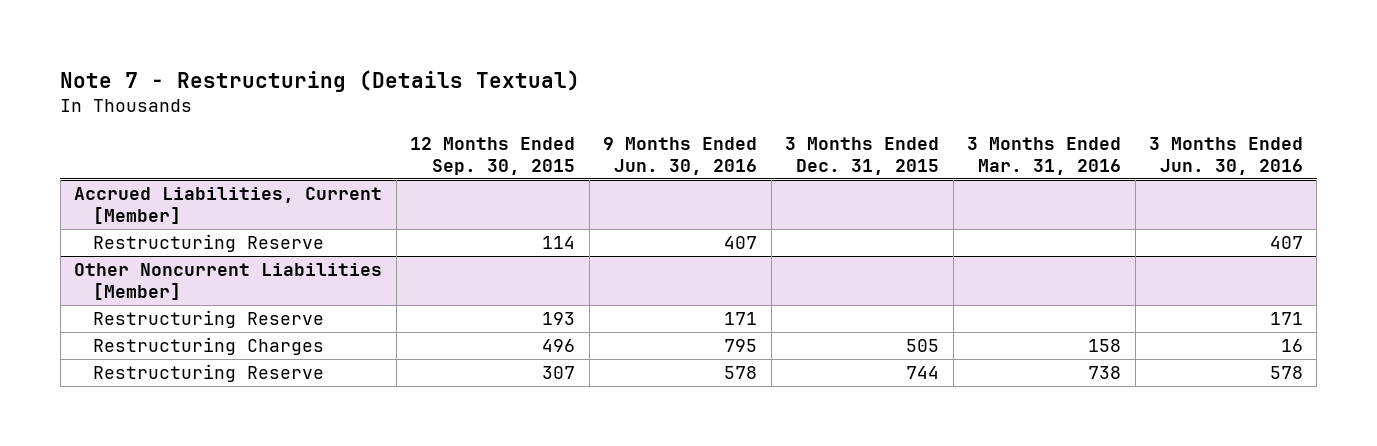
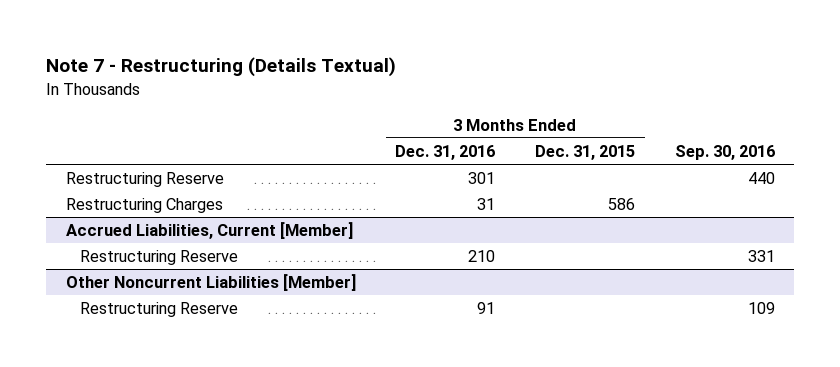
[410,136,576,175] 12 Months Ended Sep. 30, 2015 -> none
[603,136,758,175] 9 Months Ended Jun. 30, 2016 -> none
[967,136,1122,175] 3 Months Ended Mar. 31, 2016 -> none
[1149,136,1304,175] 3 Months Ended Jun. 30, 2016 -> none
none -> [395,144,496,160] Dec. 31, 2016
none -> [674,144,775,160] Sep. 30, 2016
none -> [65,172,224,188] Restructuring Reserve
none -> [65,198,223,214] Restructuring Charges
[92,337,324,356] Restructuring Charges -> none
[92,364,324,383] Restructuring Reserve -> none

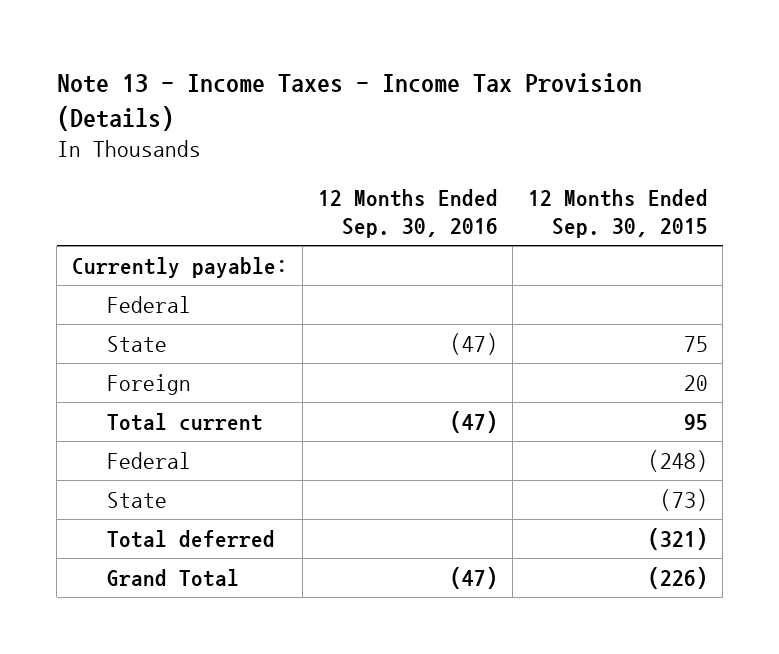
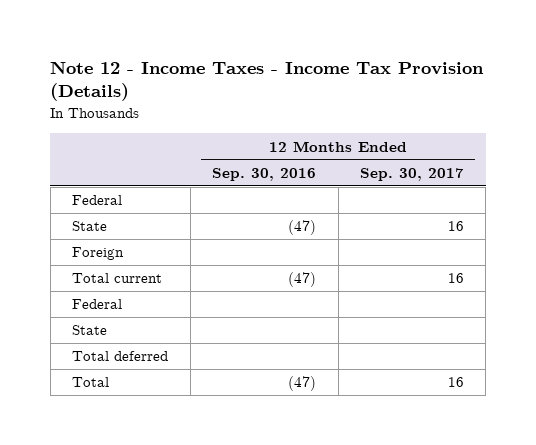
[56,73,642,132] Note 13 - Income Taxes - Income Tax Provision (Details) -> [50,60,485,102] Note 12 - Income Taxes - Income Tax Provision (Details)
[527,188,708,239] 12 Months Ended Sep. 30, 2015 -> none
none -> [359,167,464,181] Sep. 30, 2017
[71,256,288,278] Currently payable: -> none
[106,568,239,587] Grand Total -> [72,377,110,388] Total

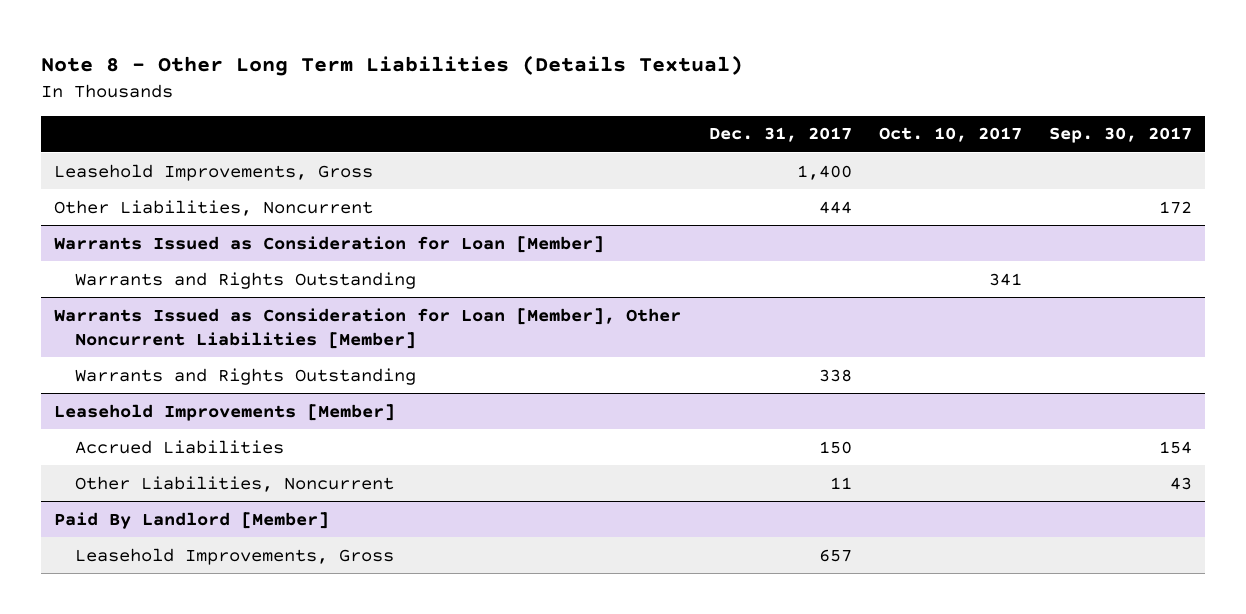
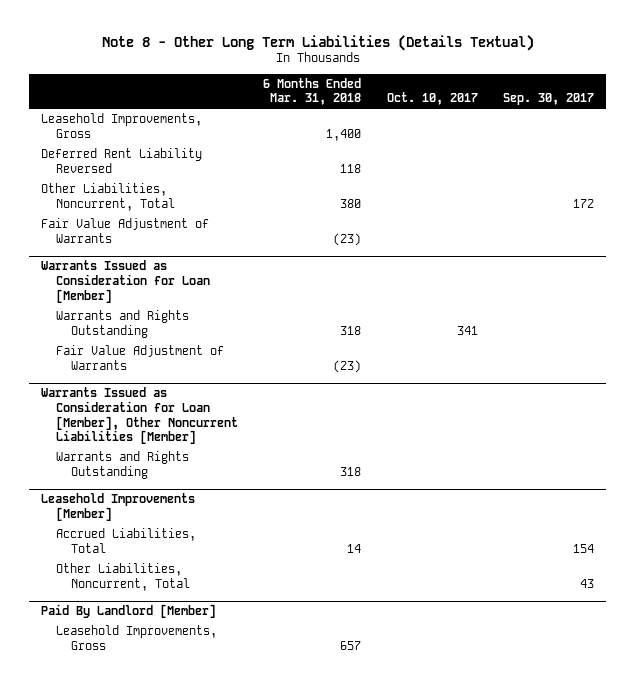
[708,127,852,143] Dec. 31, 2017 -> none
none -> [263,77,362,106] 6 Months Ended Mar. 31, 2018
none -> [41,148,203,173] Deferred Rent Liability Reversed
[54,199,374,216] Other Liabilities, Noncurrent -> [41,183,176,211] Other Liabilities, Noncurrent, Total
none -> [41,218,210,243] Fair Value Adjustment of Warrants
none -> [56,345,225,370] Fair Value Adjustment of Warrants
[74,439,284,454] Accrued Liabilities -> [56,528,197,553] Accrued Liabilities, Total
[74,475,394,492] Other Liabilities, Noncurrent -> [56,563,191,591] Other Liabilities, Noncurrent, Total

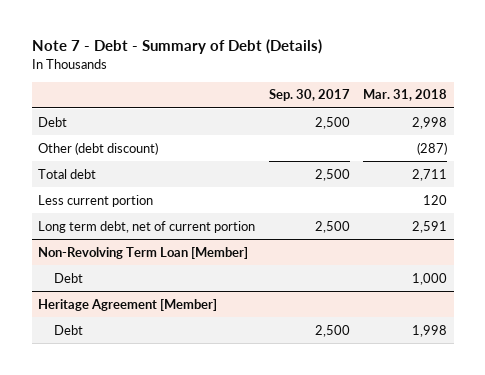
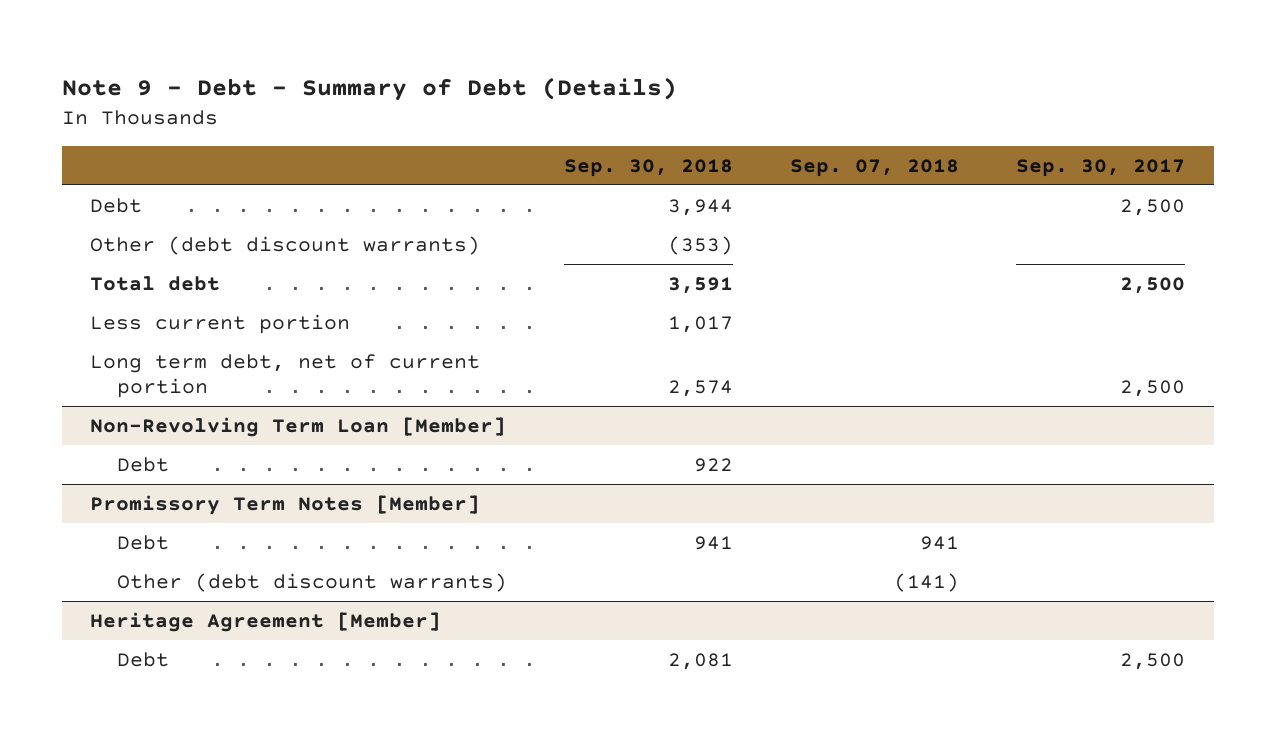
[31,39,322,55] Note 7 - Debt - Summary of Debt (Details) -> [61,77,677,102] Note 9 - Debt - Summary of Debt (Details)
[362,89,447,102] Mar. 31, 2018 -> none
none -> [564,158,734,177] Sep. 30, 2018
none -> [790,158,960,177] Sep. 07, 2018
[38,141,159,155] Other (debt discount) -> [90,235,481,255] Other (debt discount warrants)
none -> [90,494,481,515] Promissory Term Notes [Member]
none -> [117,534,170,550] Debt
none -> [117,572,508,592] Other (debt discount warrants)

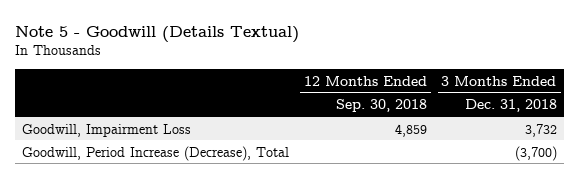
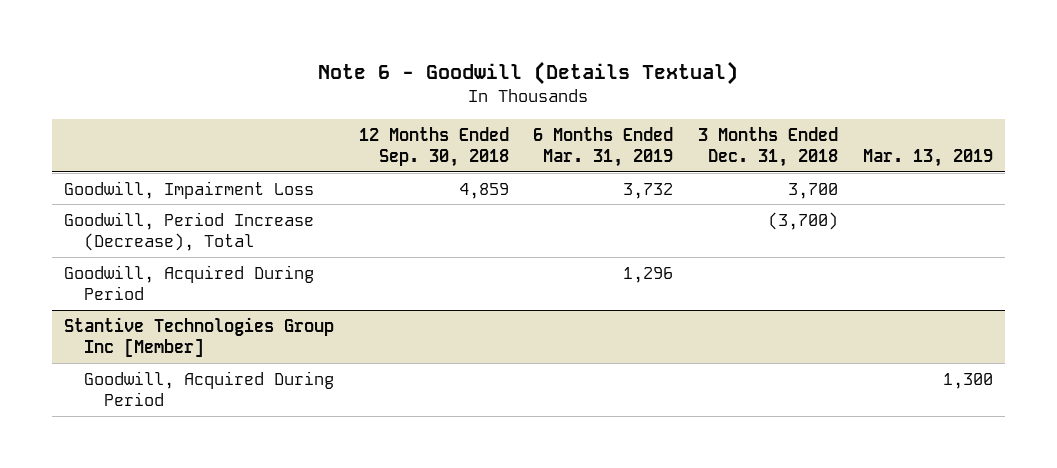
[14,25,299,43] Note 5 - Goodwill (Details Textual) -> [318,60,739,85] Note 6 - Goodwill (Details Textual)
none -> [533,126,674,168] 6 Months Ended Mar. 31, 2019
none -> [862,149,993,168] Mar. 13, 2019
[524,123,557,137] 3,732 -> [787,182,838,199] 3,700
none -> [64,264,315,301] Goodwill, Acquired During Period
none -> [64,316,335,358] Stantive Technologies Group Inc [Member]
none -> [84,370,335,407] Goodwill, Acquired During Period

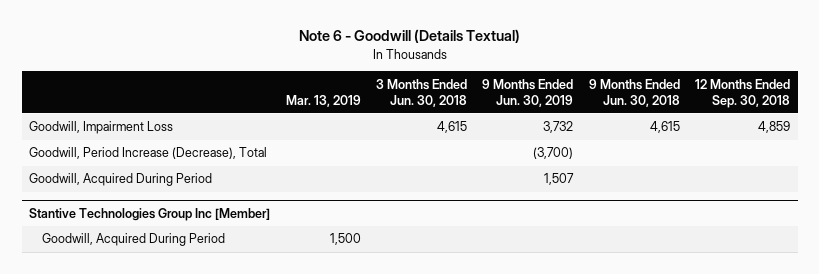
[533,126,674,168] 6 Months Ended Mar. 31, 2019 -> none
[697,126,838,168] 3 Months Ended Dec. 31, 2018 -> none
none -> [376,78,468,107] 3 Months Ended Jun. 30, 2018
none -> [482,78,574,107] 9 Months Ended Jun. 30, 2019
none -> [588,78,680,107] 9 Months Ended Jun. 30, 2018
[942,372,993,389] 1,300 -> [329,233,361,246] 1,500

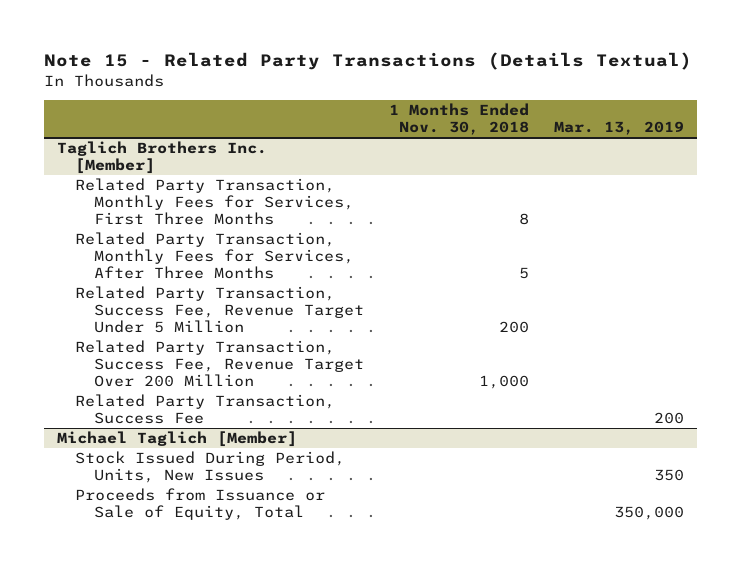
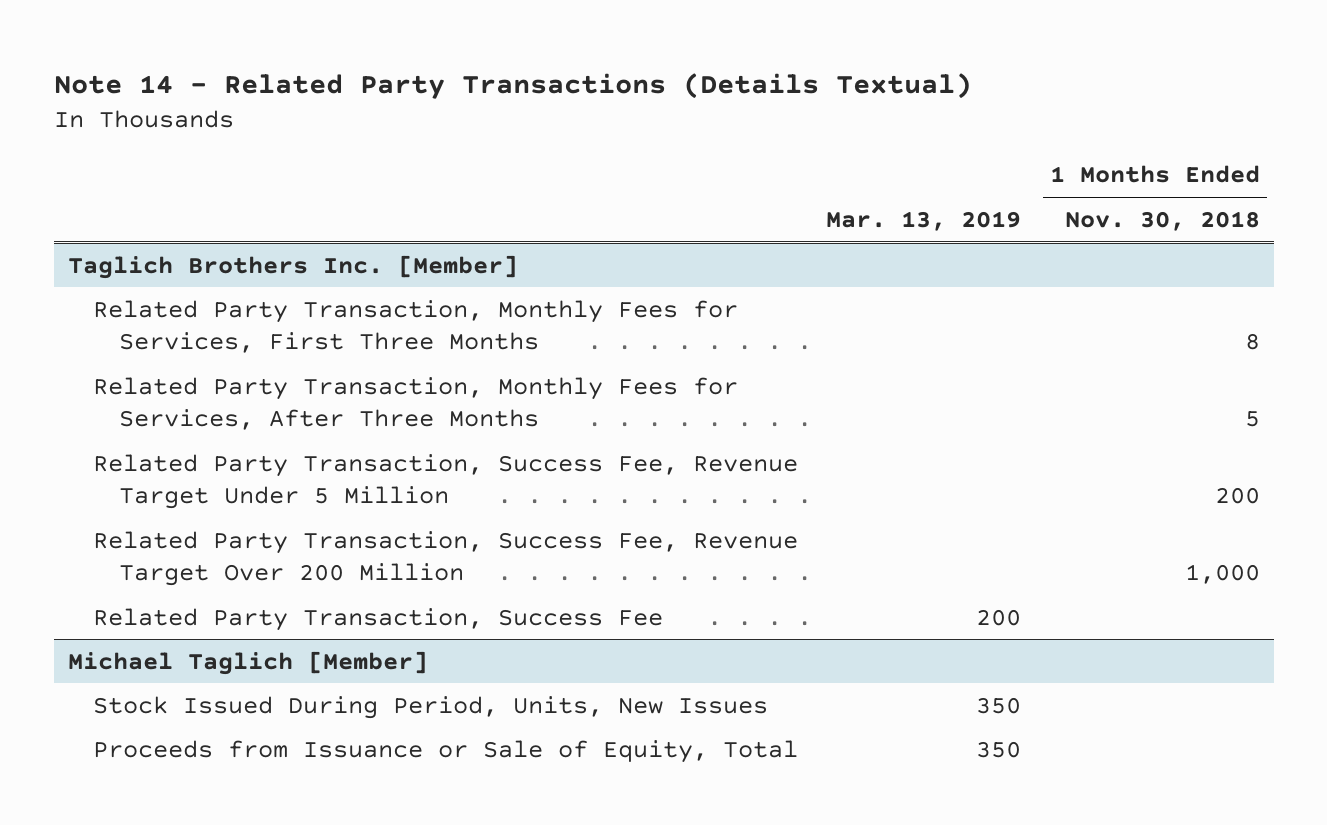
[43,52,692,71] Note 15 - Related Party Transactions (Details Textual) -> [53,73,972,100] Note 14 - Related Party Transactions (Details Textual)
[614,506,685,521] 350,000 -> [976,740,1022,758] 350

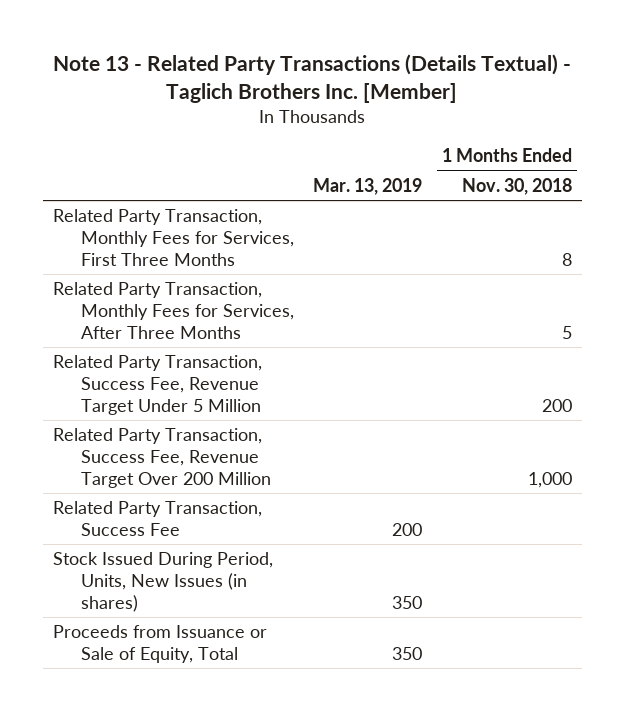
[53,73,972,100] Note 14 - Related Party Transactions (Details Textual) -> [53,53,572,103] Note 13 - Related Party Transactions (Details Textual) - Taglich Brothers Inc. [Member]
[67,254,518,279] Taglich Brothers Inc. [Member] -> none
[67,650,428,675] Michael Taglich [Member] -> none
[93,695,769,719] Stock Issued During Period, Units, New Issues -> none
[93,739,799,763] Proceeds from Issuance or Sale of Equity, Total -> none
none -> [52,552,273,613] Stock Issued During Period, Units, New Issues (in shares)
none -> [52,625,267,664] Proceeds from Issuance or Sale of Equity, Total

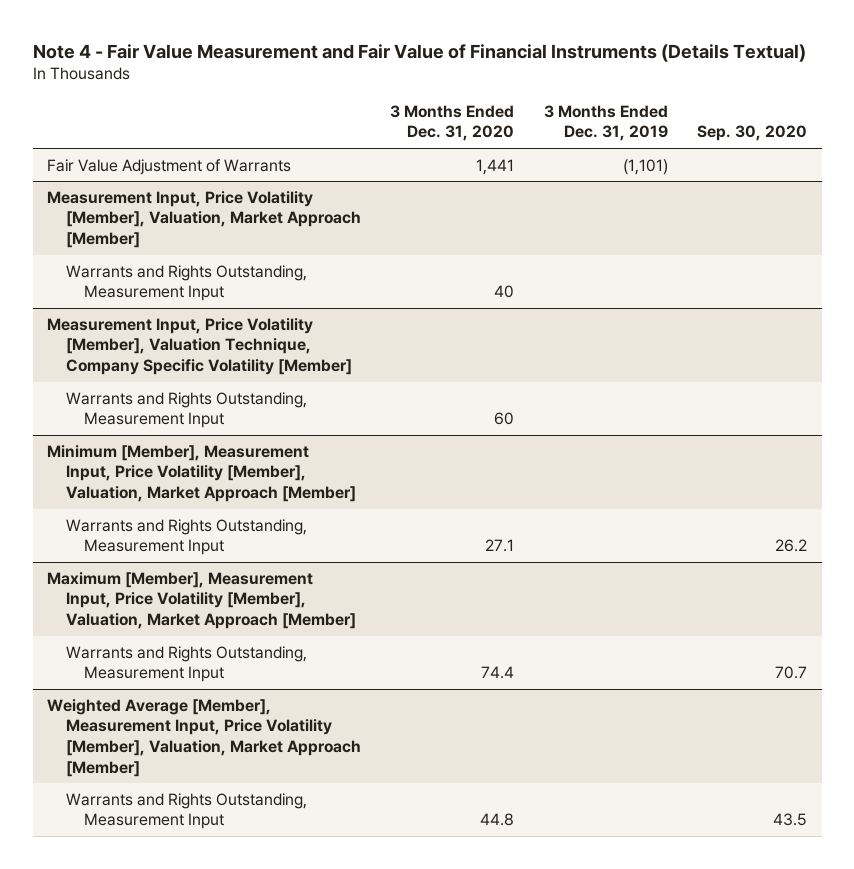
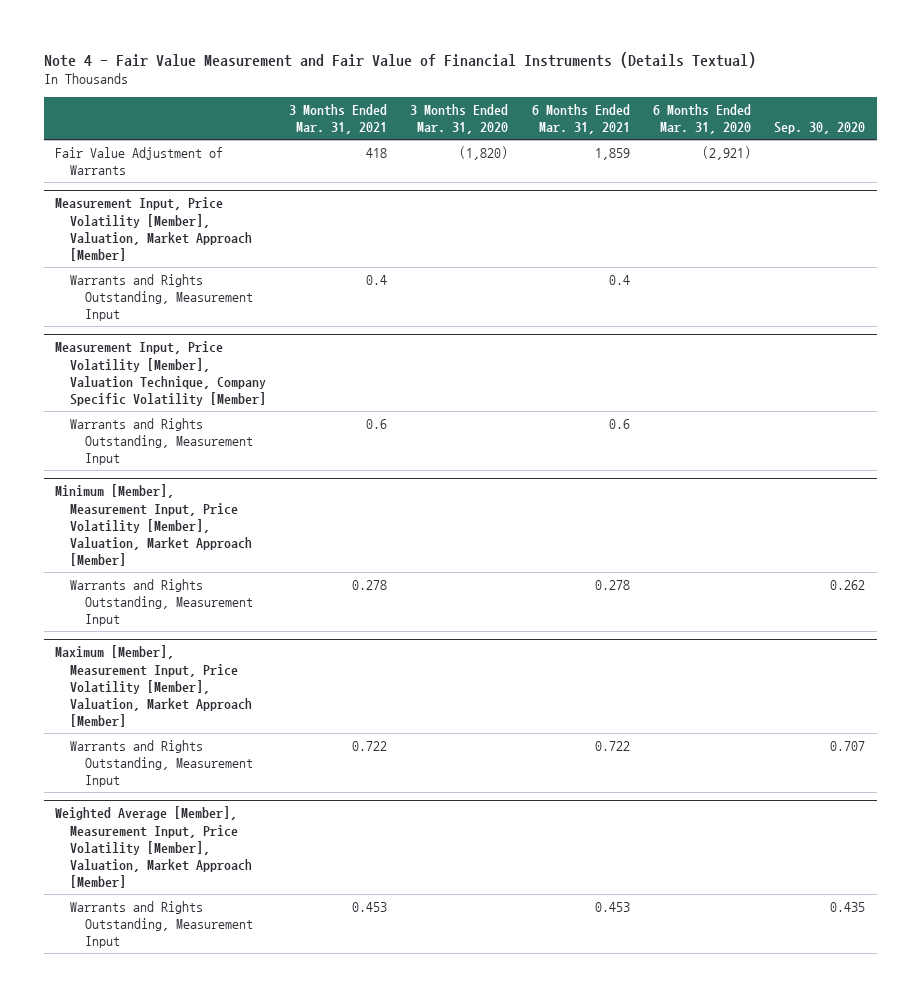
[390,104,515,142] 3 Months Ended Dec. 31, 2020 -> none
[543,104,668,142] 3 Months Ended Dec. 31, 2019 -> none
none -> [289,103,388,134] 3 Months Ended Mar. 31, 2021
none -> [410,103,509,134] 3 Months Ended Mar. 31, 2020
none -> [531,103,630,134] 6 Months Ended Mar. 31, 2021
none -> [652,103,751,134] 6 Months Ended Mar. 31, 2020
[774,539,807,553] 26.2 -> [829,579,865,590] 0.262
[774,666,807,680] 70.7 -> [829,740,865,751] 0.707
[772,813,807,827] 43.5 -> [829,901,865,912] 0.435

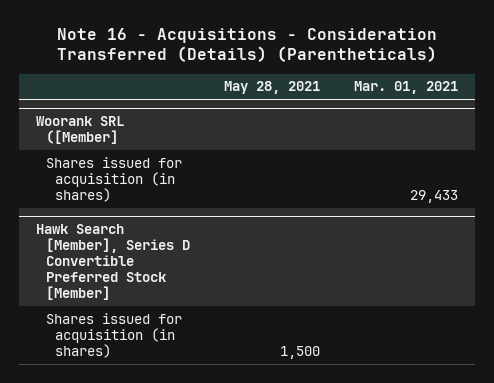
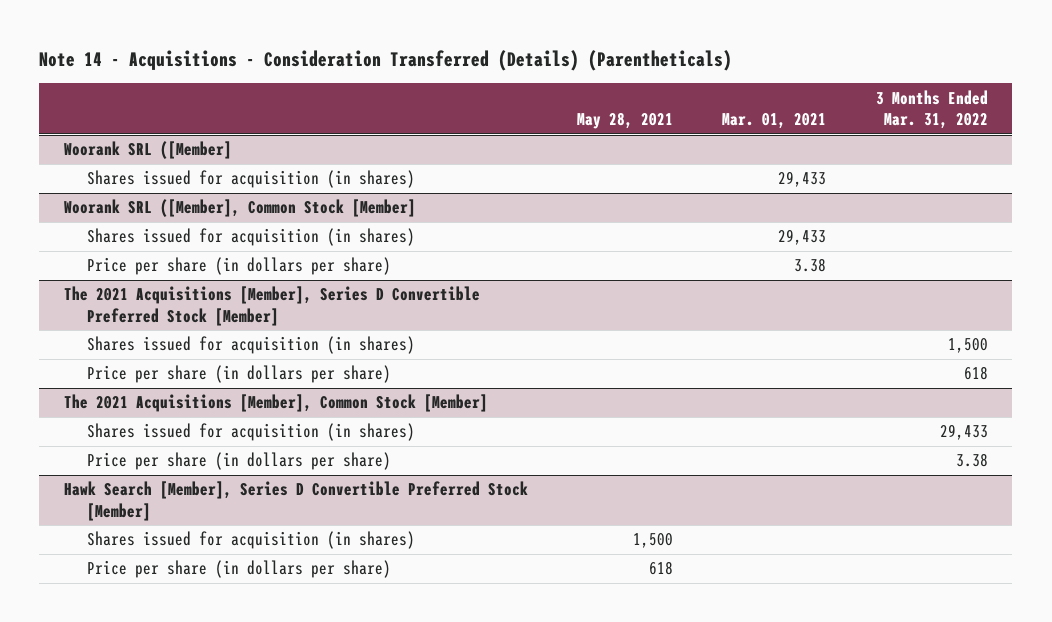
[57,27,438,63] Note 16 - Acquisitions - Consideration Transferred (Details) (Parentheticals) -> [39,50,733,72] Note 14 - Acquisitions - Consideration Transferred (Details) (Parentheticals)
none -> [875,89,988,130] 3 Months Ended Mar. 31, 2022
none -> [64,199,417,218] Woorank SRL ([Member], Common Stock [Member]
none -> [87,228,416,247] Shares issued for acquisition (in shares)
none -> [87,257,392,276] Price per share (in dollars per share)
none -> [64,286,481,327] The 2021 Acquisitions [Member], Series D Convertible Preferred Stock [Member]
none -> [87,336,416,355] Shares issued for acquisition (in shares)
none -> [87,365,392,384] Price per share (in dollars per share)
none -> [64,394,489,413] The 2021 Acquisitions [Member], Common Stock [Member]
none -> [87,423,416,442] Shares issued for acquisition (in shares)
none -> [87,452,392,471] Price per share (in dollars per share)
none -> [87,560,392,579] Price per share (in dollars per share)

